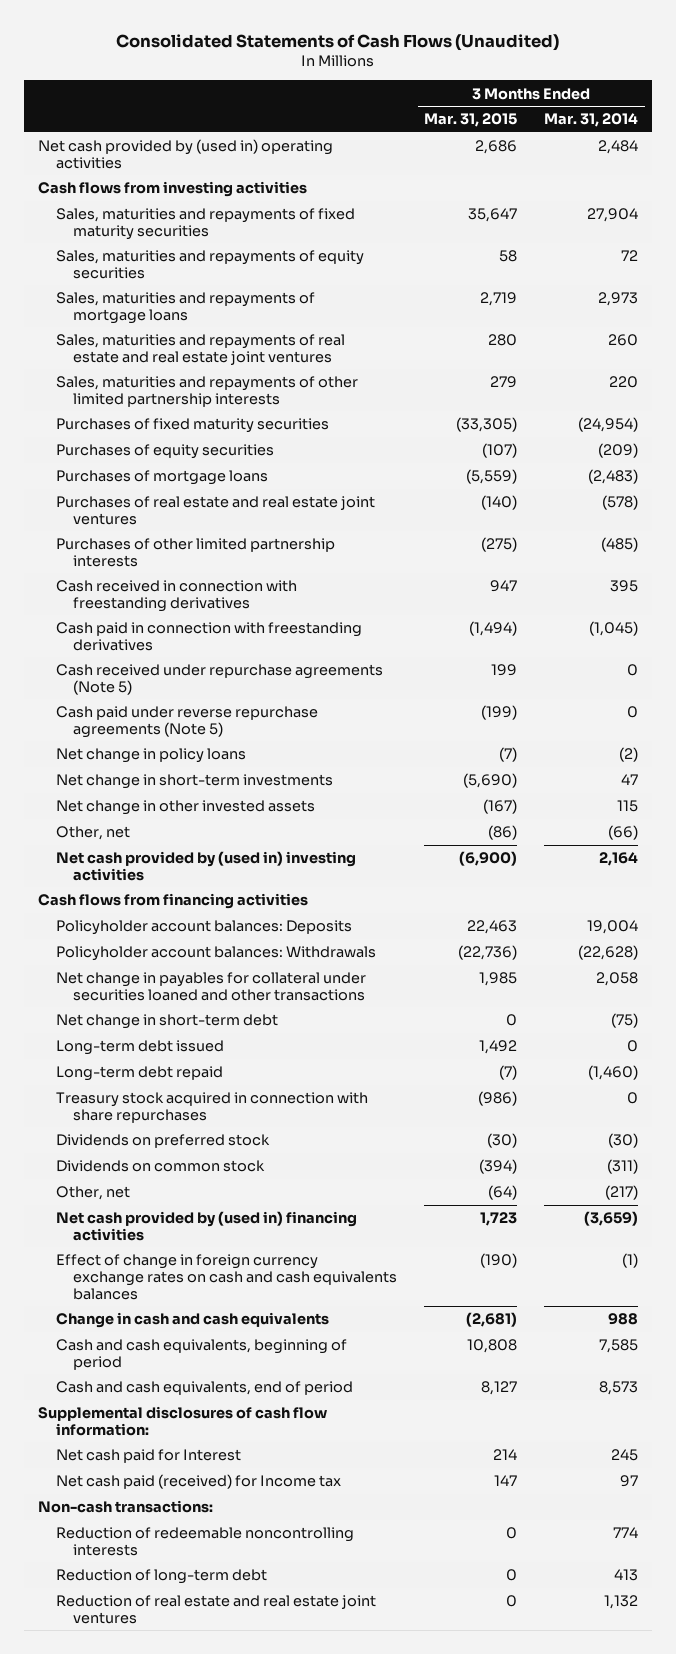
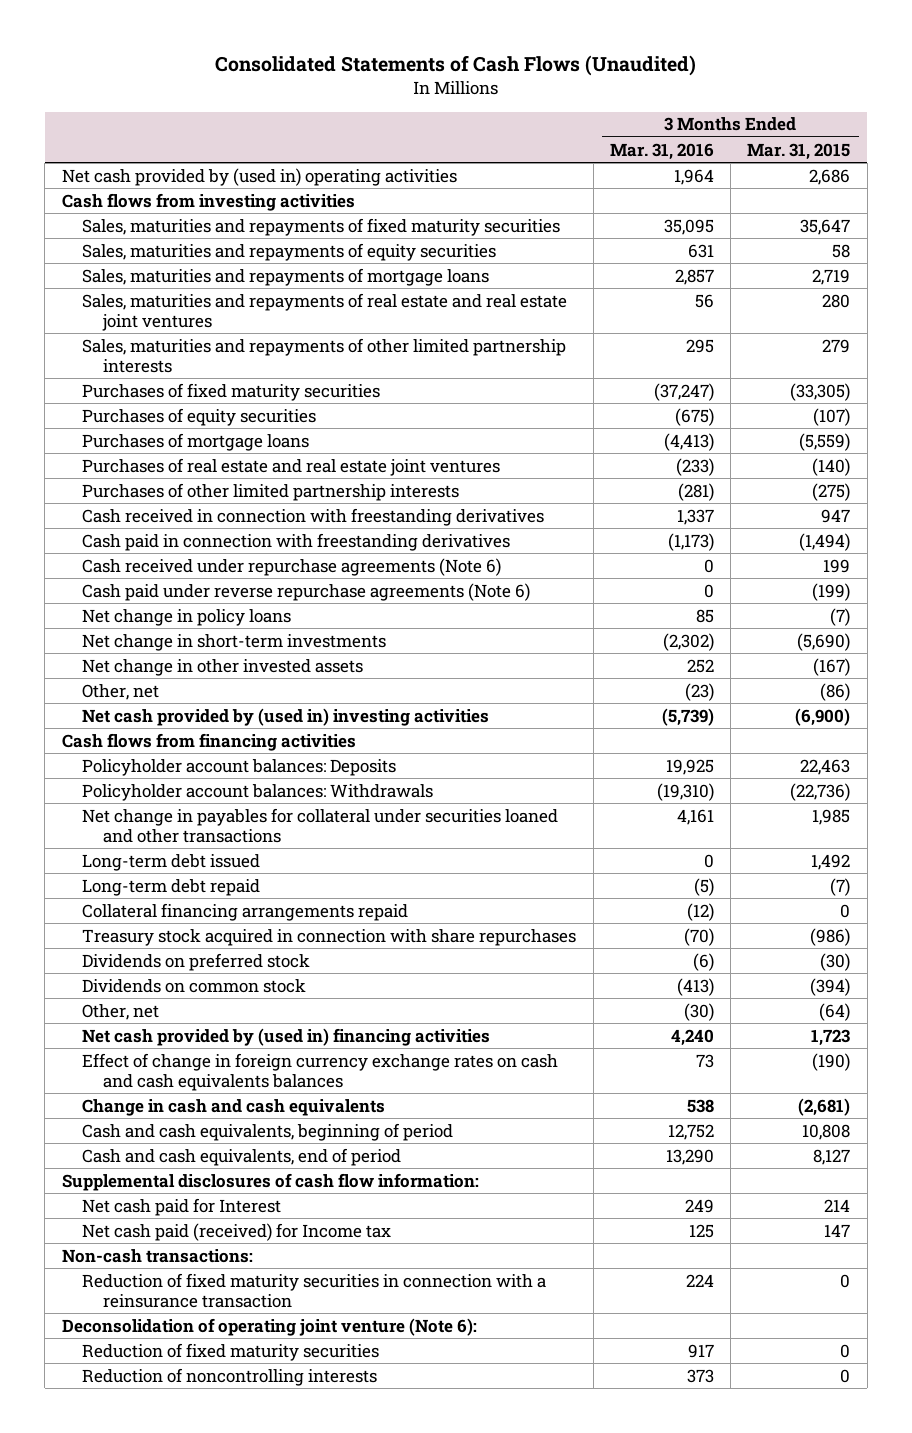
[544,113,639,128] Mar. 31, 2014 -> none
none -> [609,142,714,160] Mar. 31, 2016
[55,664,383,695] Cash received under repurchase agreements (Note 5) -> [82,557,502,576] Cash received under repurchase agreements (Note 6)
[55,706,318,738] Cash paid under reverse repurchase agreements (Note 5) -> [82,582,531,601] Cash paid under reverse repurchase agreements (Note 6)
[55,1014,278,1030] Net change in short-term debt -> none
none -> [82,902,409,921] Collateral financing arrangements repaid
[55,1569,267,1585] Reduction of long-term debt -> none
[55,1595,376,1624] Reduction of real estate and real estate joint ventures -> none
none -> [82,1272,547,1308] Reduction of fixed maturity securities in connection with a reinsurance transaction
none -> [61,1317,477,1336] Deconsolidation of operating joint venture (Note 6):
none -> [82,1342,380,1361] Reduction of fixed maturity securities
[55,1527,354,1556] Reduction of redeemable noncontrolling interests -> [82,1367,378,1386] Reduction of noncontrolling interests

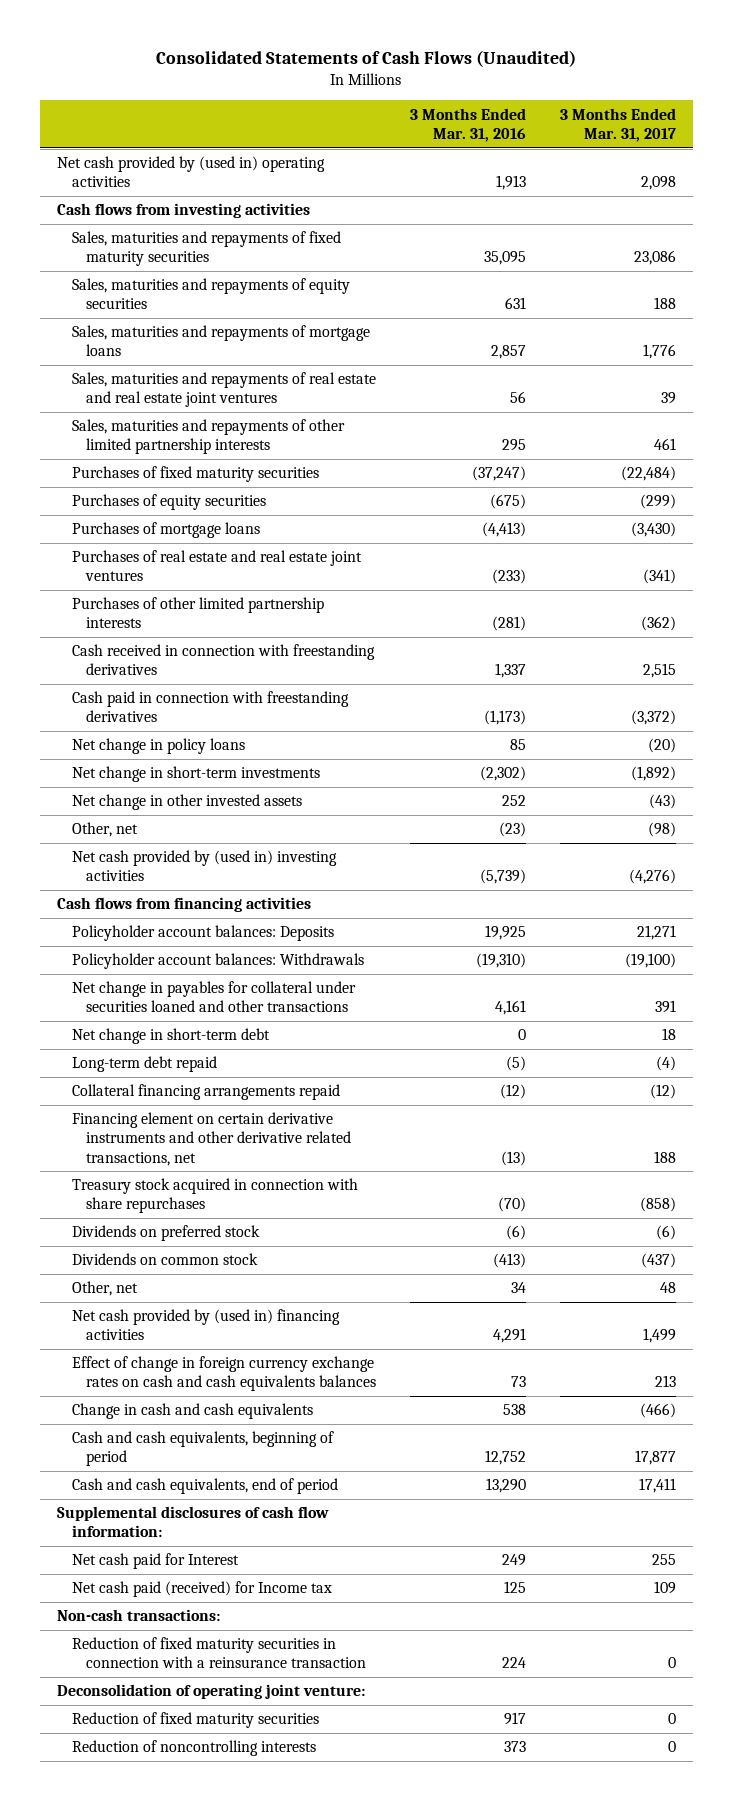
[747,142,851,160] Mar. 31, 2015 -> none
none -> [560,107,677,142] 3 Months Ended Mar. 31, 2017
[673,168,714,185] 1,964 -> [496,175,527,191] 1,913
[82,557,502,576] Cash received under repurchase agreements (Note 6) -> none
[82,582,531,601] Cash paid under reverse repurchase agreements (Note 6) -> none
[82,853,261,871] Long-term debt issued -> none
none -> [71,1028,270,1045] Net change in short-term debt
none -> [71,1112,352,1166] Financing element on certain derivative instruments and other derivative related transactions, net
[683,1002,714,1021] (30) -> [511,1282,527,1294] 34
[670,1028,714,1046] 4,240 -> [493,1328,527,1344] 4,291
[61,1317,477,1336] Deconsolidation of operating joint venture (Note 6): -> [56,1684,365,1700] Deconsolidation of operating joint venture:

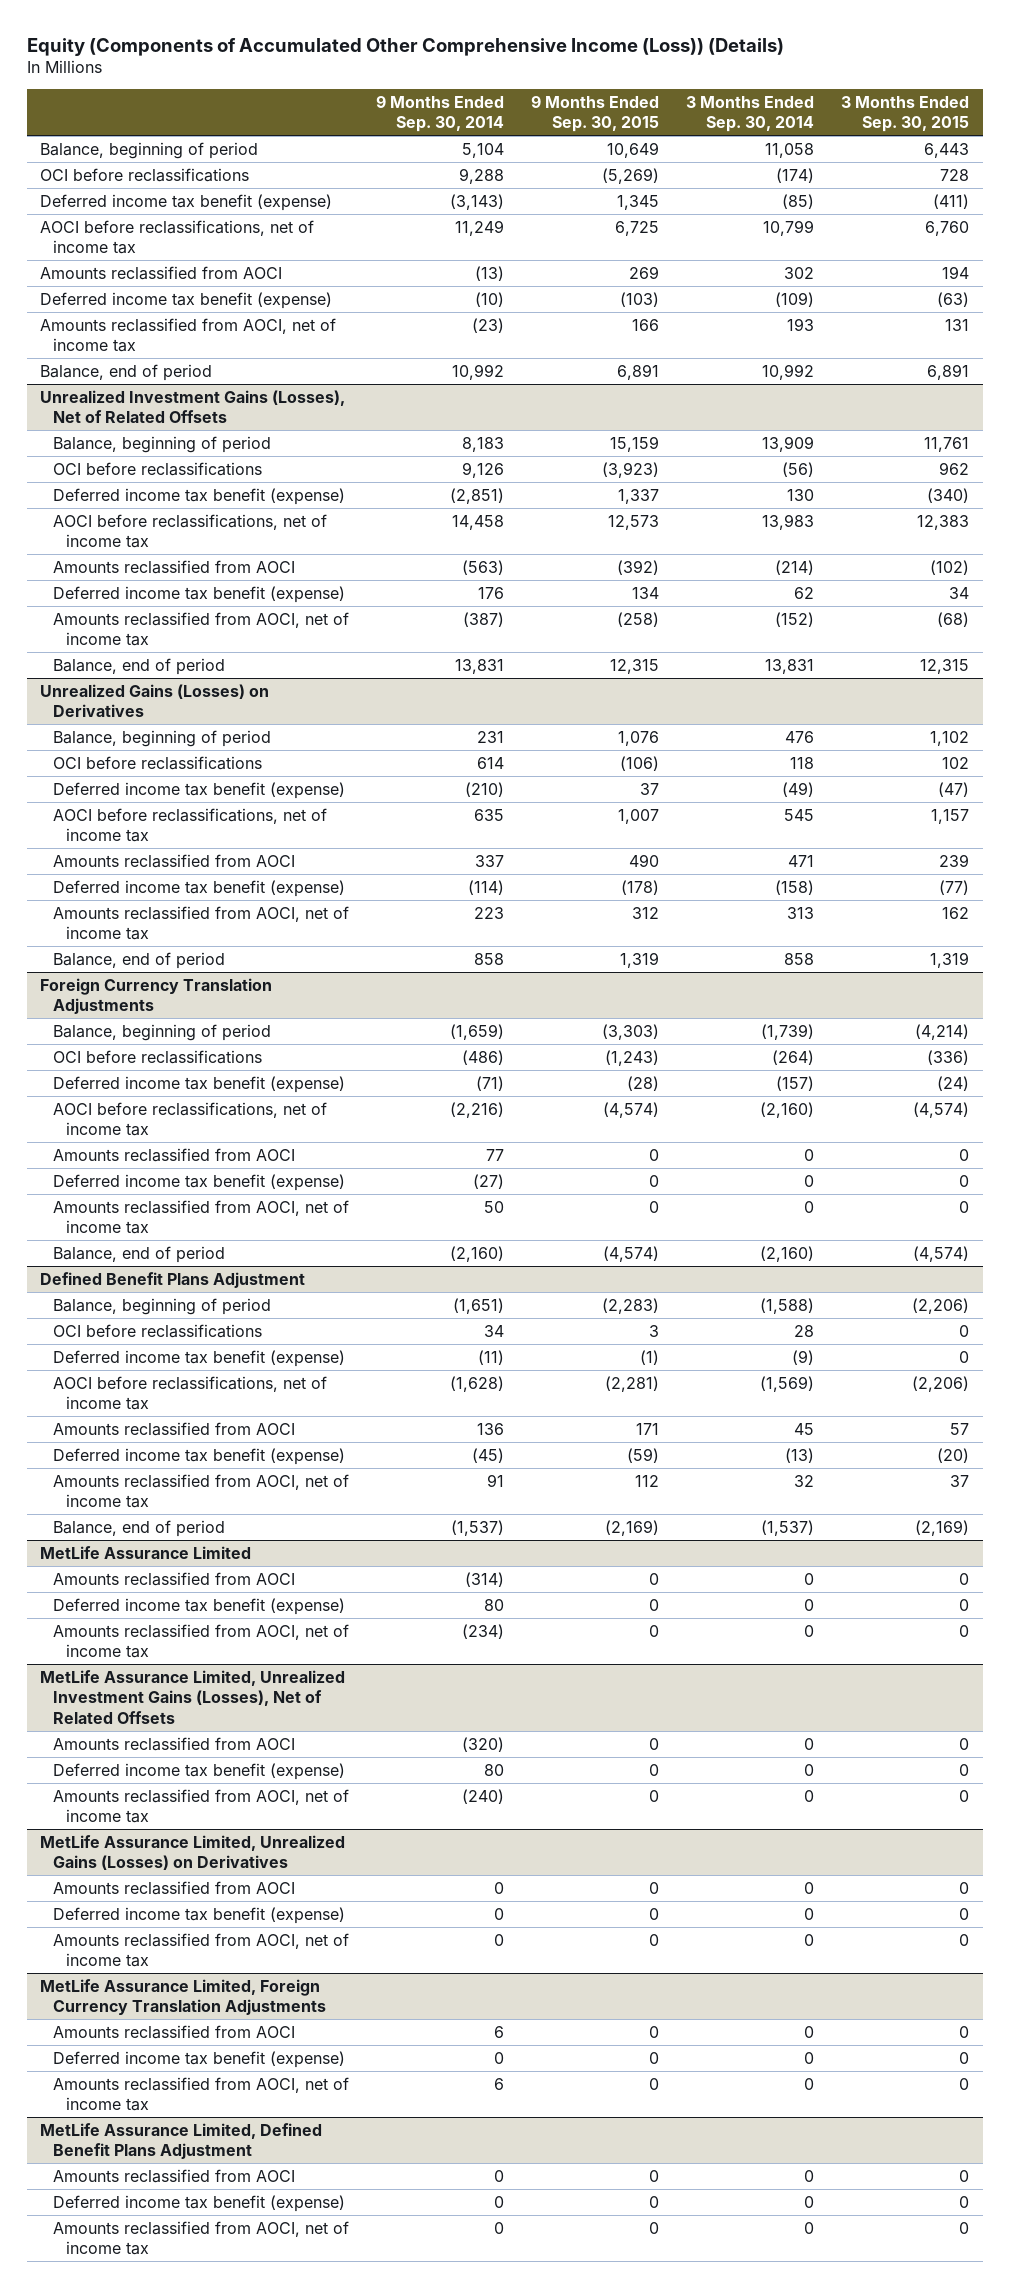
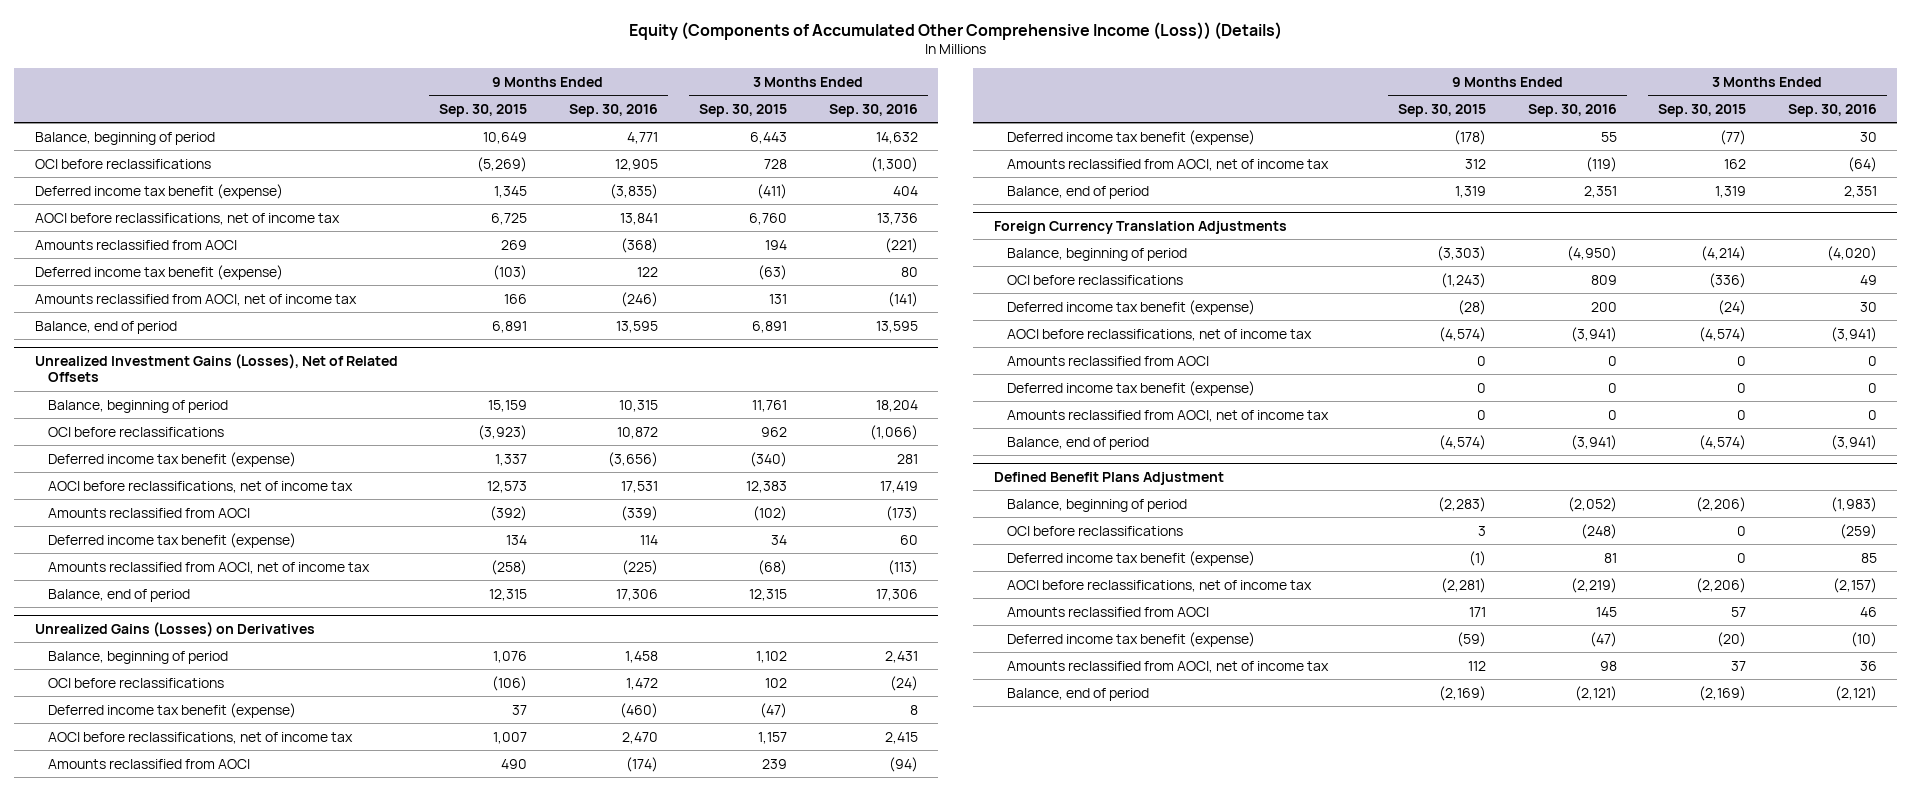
[376,94,505,133] 9 Months Ended Sep. 30, 2014 -> none
[686,95,815,133] 3 Months Ended Sep. 30, 2014 -> none
none -> [568,103,658,117] Sep. 30, 2016
none -> [828,103,918,117] Sep. 30, 2016
[40,1545,252,1559] MetLife Assurance Limited -> none
[53,1571,296,1586] Amounts reclassified from AOCI -> none
[53,1597,346,1615] Deferred income tax benefit (expense) -> none
[53,1623,350,1659] Amounts reclassified from AOCI, net of income tax -> none
[40,1669,346,1724] MetLife Assurance Limited, Unrealized Investment Gains (Losses), Net of Related Offsets -> none
[53,1736,296,1751] Amounts reclassified from AOCI -> none
[53,1762,346,1780] Deferred income tax benefit (expense) -> none
[53,1788,350,1824] Amounts reclassified from AOCI, net of income tax -> none
[40,1834,346,1871] MetLife Assurance Limited, Unrealized Gains (Losses) on Derivatives -> none
[53,1880,296,1895] Amounts reclassified from AOCI -> none
[53,1906,346,1924] Deferred income tax benefit (expense) -> none
[53,1932,350,1968] Amounts reclassified from AOCI, net of income tax -> none
[40,1978,327,2016] MetLife Assurance Limited, Foreign Currency Translation Adjustments -> none
[53,2024,296,2039] Amounts reclassified from AOCI -> none
[53,2050,346,2068] Deferred income tax benefit (expense) -> none
[53,2076,350,2112] Amounts reclassified from AOCI, net of income tax -> none
[40,2122,323,2160] MetLife Assurance Limited, Defined Benefit Plans Adjustment -> none
[53,2168,296,2183] Amounts reclassified from AOCI -> none
[53,2194,346,2212] Deferred income tax benefit (expense) -> none
[53,2220,350,2256] Amounts reclassified from AOCI, net of income tax -> none

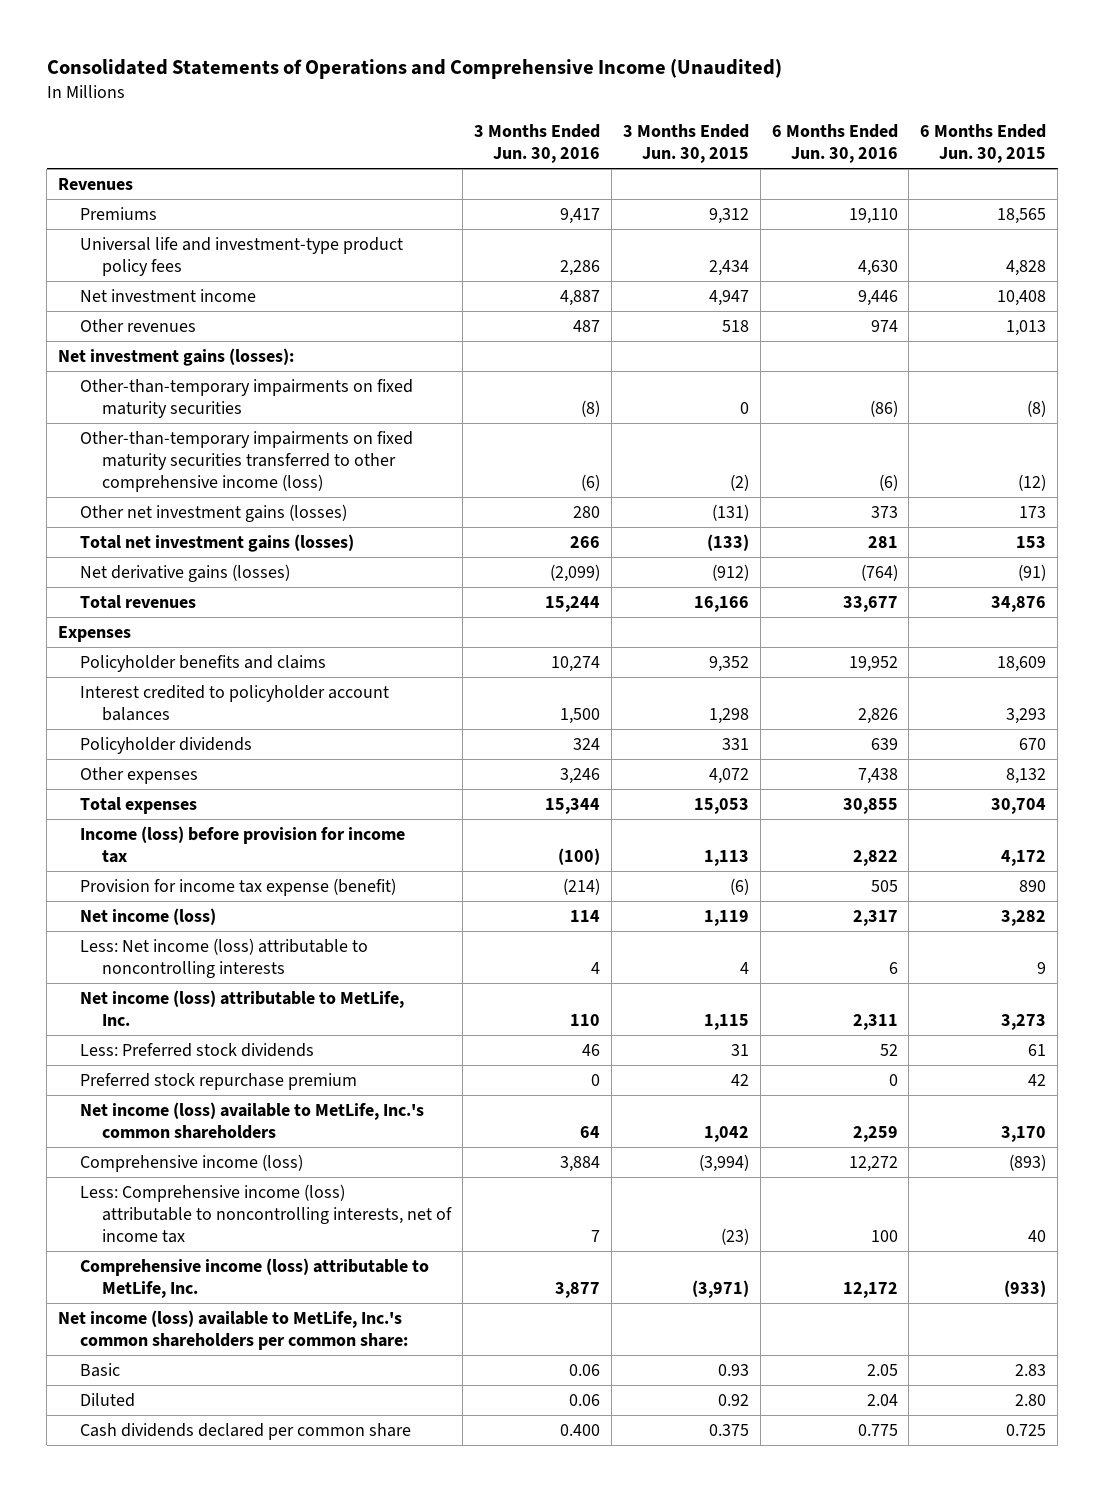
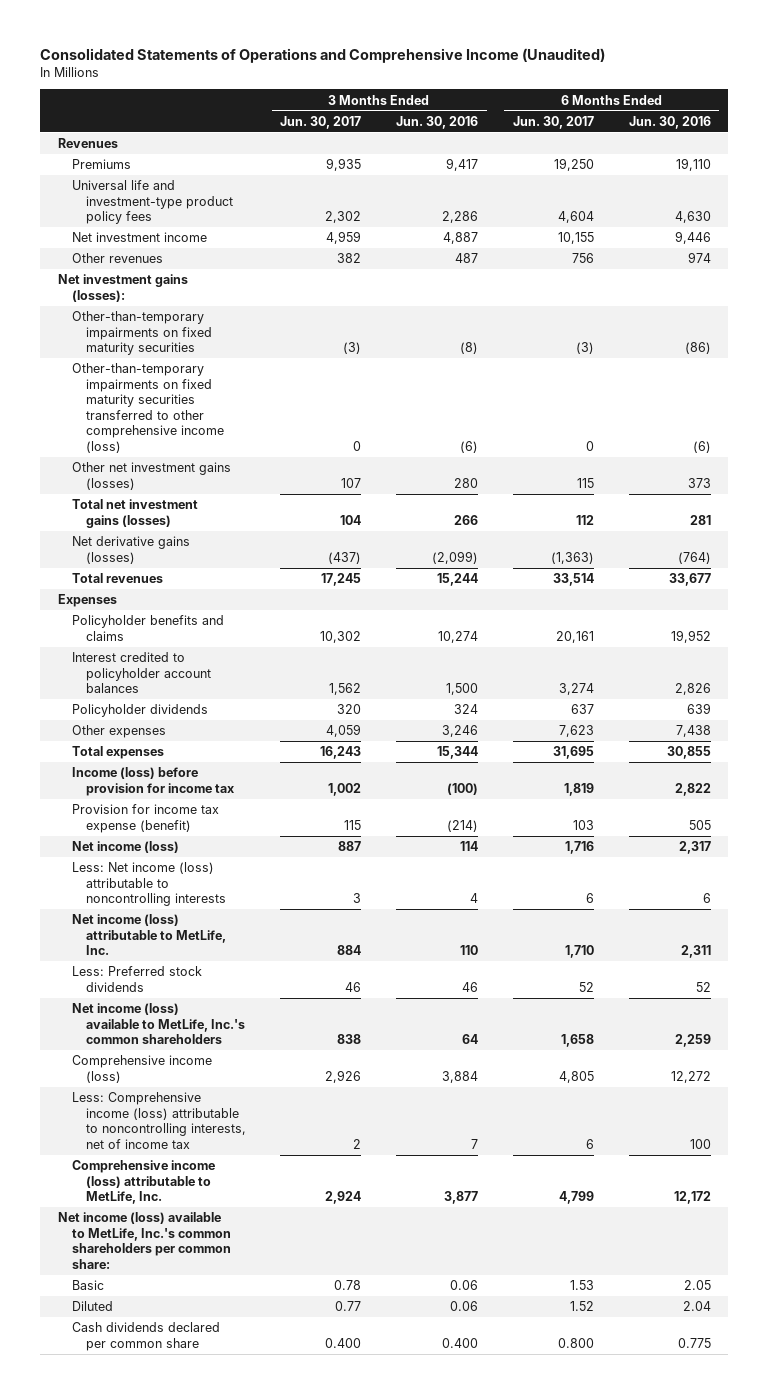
[622,124,749,164] 3 Months Ended Jun. 30, 2015 -> none
[920,124,1047,164] 6 Months Ended Jun. 30, 2015 -> none
none -> [280,115,362,129] Jun. 30, 2017
none -> [512,115,594,129] Jun. 30, 2017
[80,1072,358,1090] Preferred stock repurchase premium -> none

